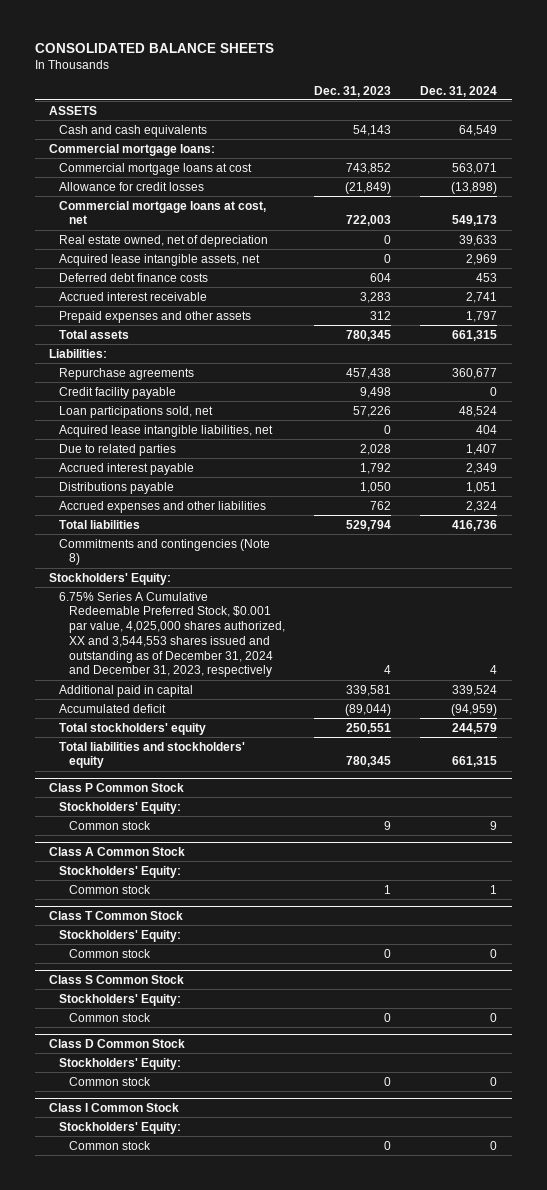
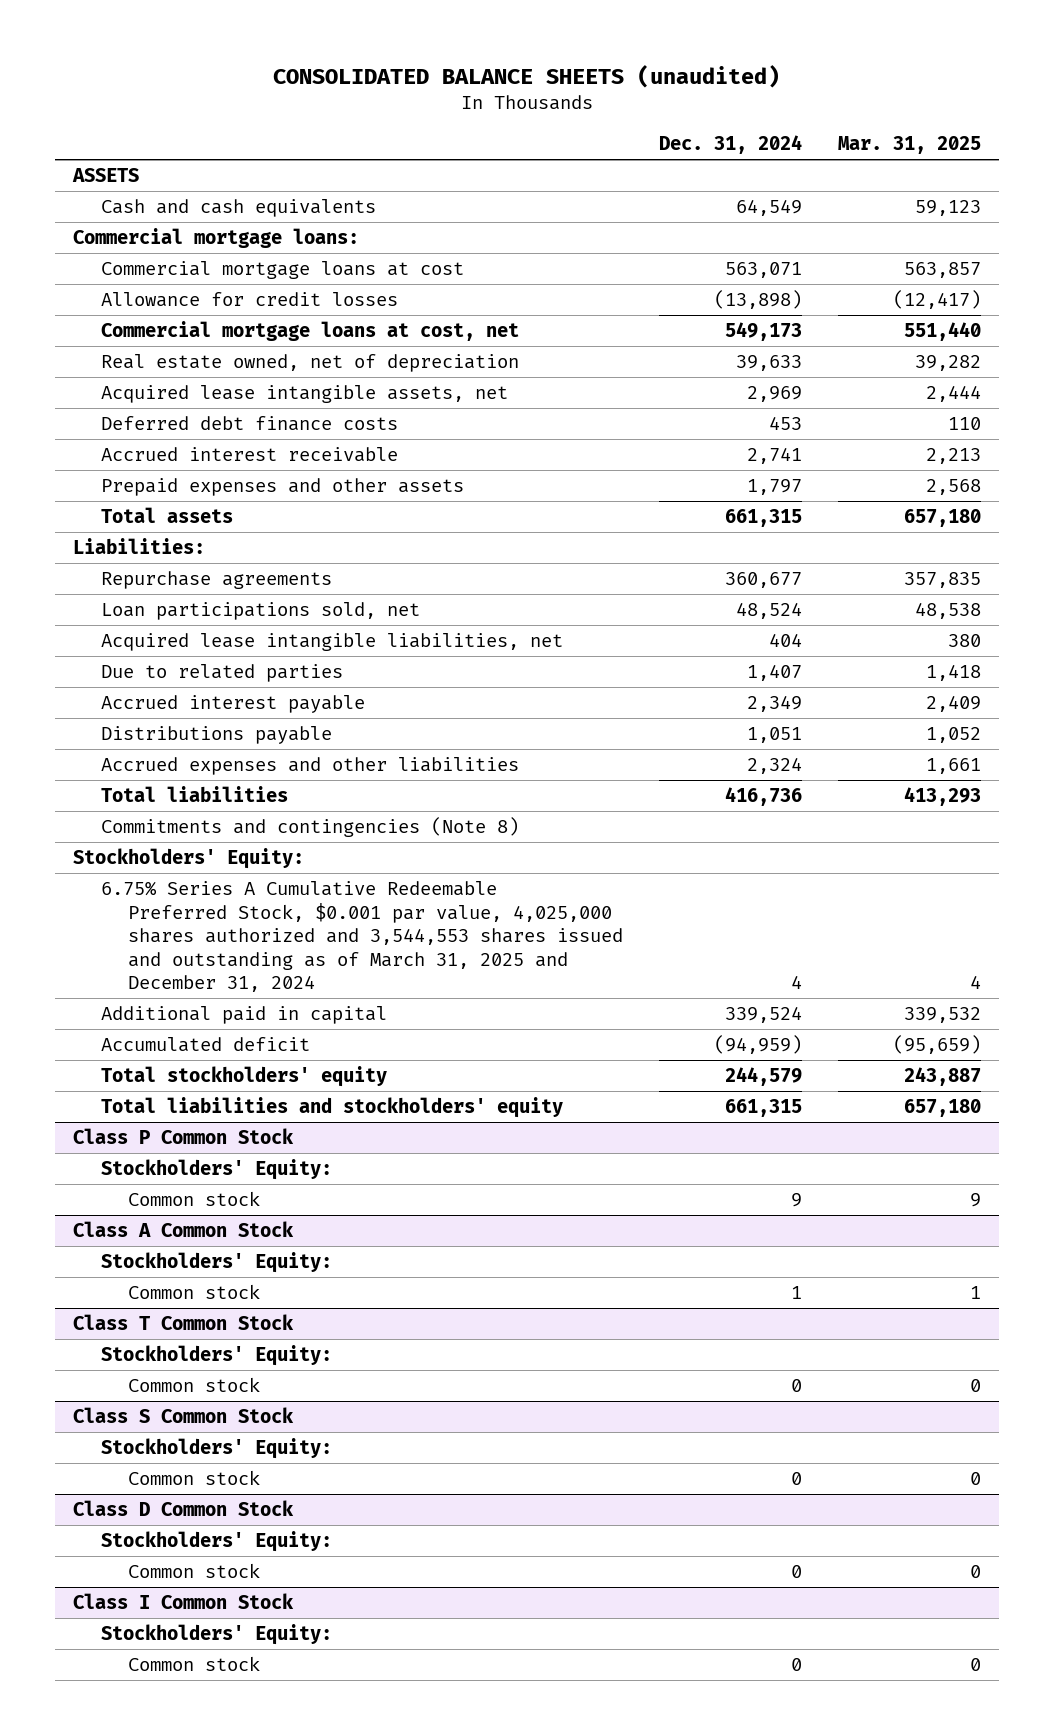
[34,43,274,54] CONSOLIDATED BALANCE SHEETS -> [273,65,781,89] CONSOLIDATED BALANCE SHEETS (unaudited)
[314,85,392,97] Dec. 31, 2023 -> none
none -> [837,136,981,155] Mar. 31, 2025
[59,386,177,399] Credit facility payable -> none
[59,591,286,678] 6.75% Series A Cumulative Redeemable Preferred Stock, $0.001 par value, 4,025,000 shares authorized, XX and 3,544,553 shares issued and outstanding as of December 31, 2024 and December 31, 2023, respectively -> [100,881,623,993] 6.75% Series A Cumulative Redeemable Preferred Stock, $0.001 par value, 4,025,000 shares authorized and 3,544,553 shares issued and outstanding as of March 31, 2025 and December 31, 2024

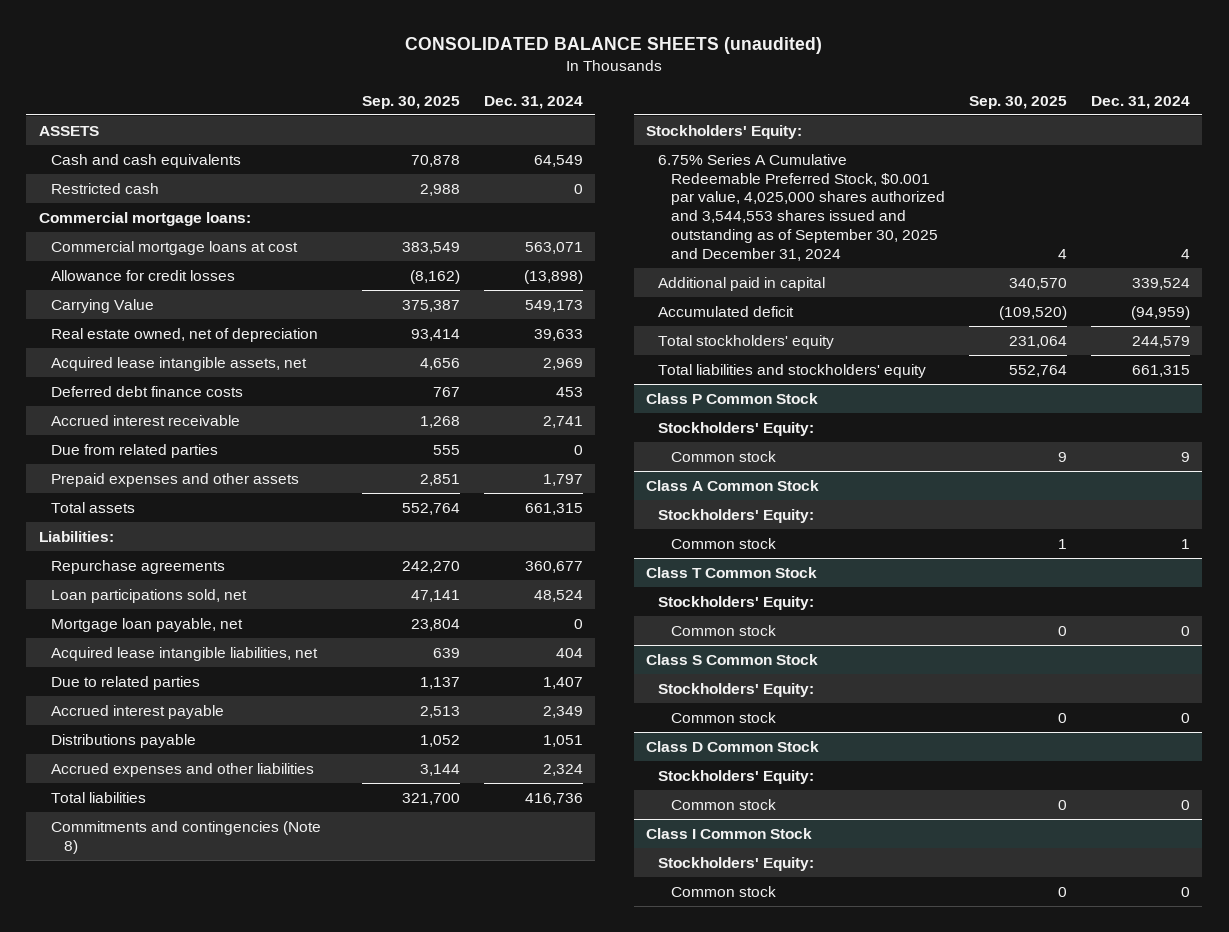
[837,136,981,155] Mar. 31, 2025 -> none
none -> [361,95,460,109] Sep. 30, 2025
none -> [51,182,160,194] Restricted cash
[100,321,519,342] Commercial mortgage loans at cost, net -> [51,298,155,313] Carrying Value
none -> [51,443,219,458] Due from related parties
none -> [51,617,244,632] Mortgage loan payable, net
[100,881,623,993] 6.75% Series A Cumulative Redeemable Preferred Stock, $0.001 par value, 4,025,000 shares authorized and 3,544,553 shares issued and outstanding as of March 31, 2025 and December 31, 2024 -> [658,153,945,262] 6.75% Series A Cumulative Redeemable Preferred Stock, $0.001 par value, 4,025,000 shares authorized and 3,544,553 shares issued and outstanding as of September 30, 2025 and December 31, 2024

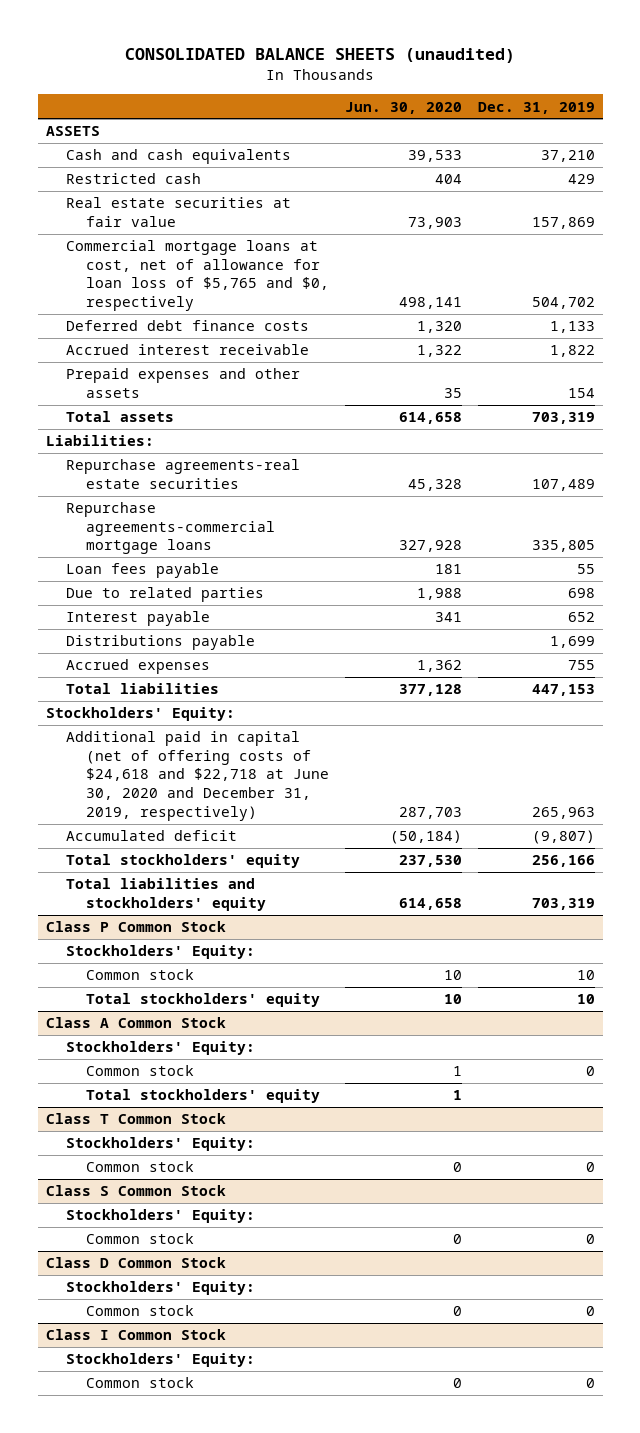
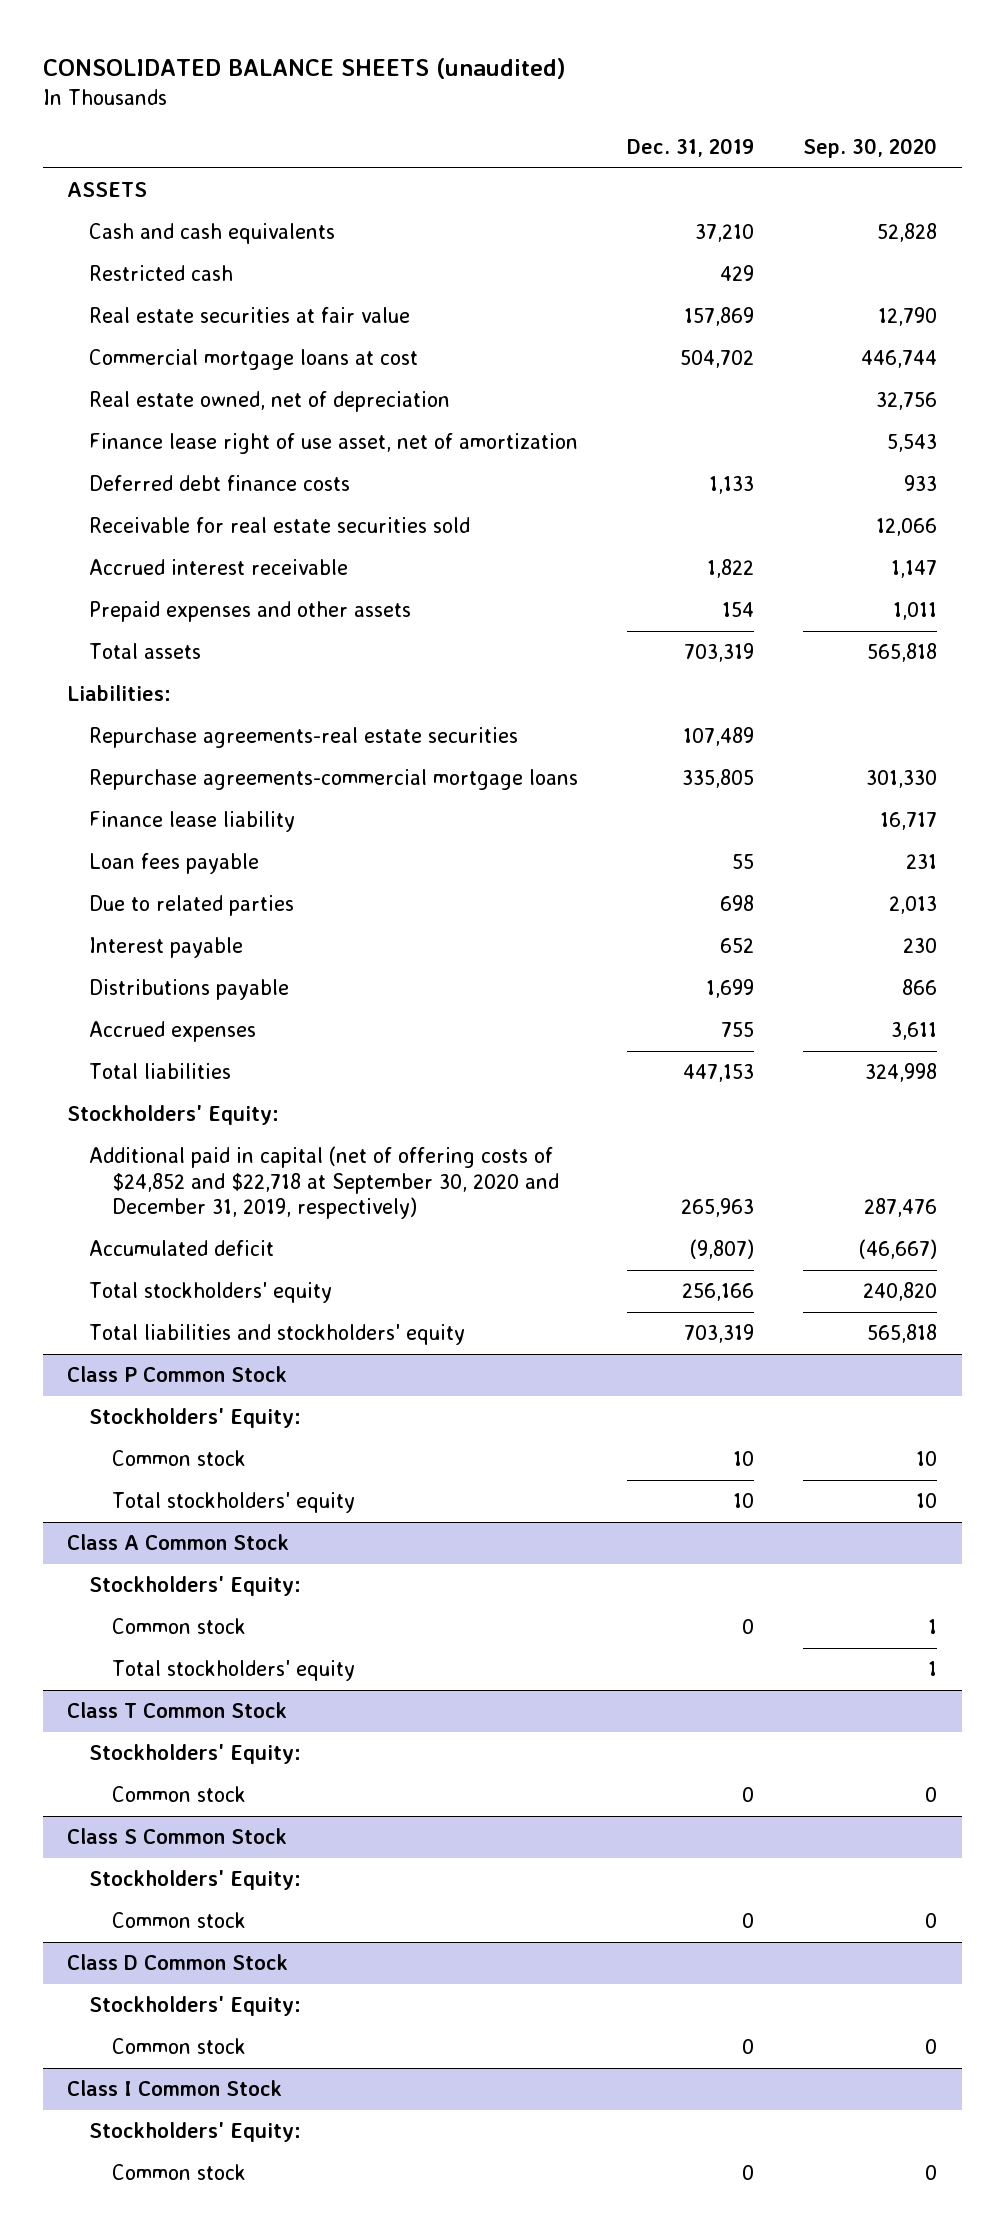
[345,101,463,114] Jun. 30, 2020 -> none
none -> [803,138,938,159] Sep. 30, 2020
[66,240,330,312] Commercial mortgage loans at cost, net of allowance for loan loss of $5,765 and $0, respectively -> [89,349,419,371] Commercial mortgage loans at cost
none -> [89,391,451,413] Real estate owned, net of depreciation
none -> [89,433,579,455] Finance lease right of use asset, net of amortization
none -> [89,517,471,534] Receivable for real estate securities sold
none -> [89,811,296,833] Finance lease liability
[66,731,330,821] Additional paid in capital (net of offering costs of $24,618 and $22,718 at June 30, 2020 and December 31, 2019, respectively) -> [89,1146,559,1219] Additional paid in capital (net of offering costs of $24,852 and $22,718 at September 30, 2020 and December 31, 2019, respectively)

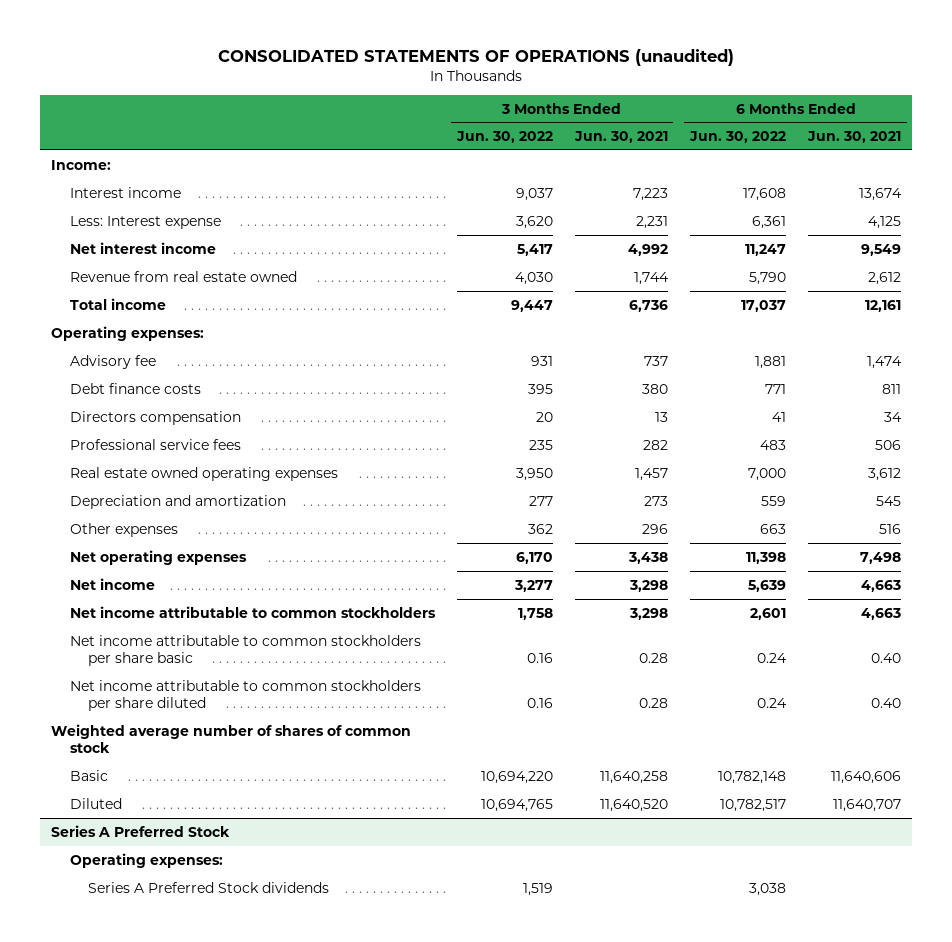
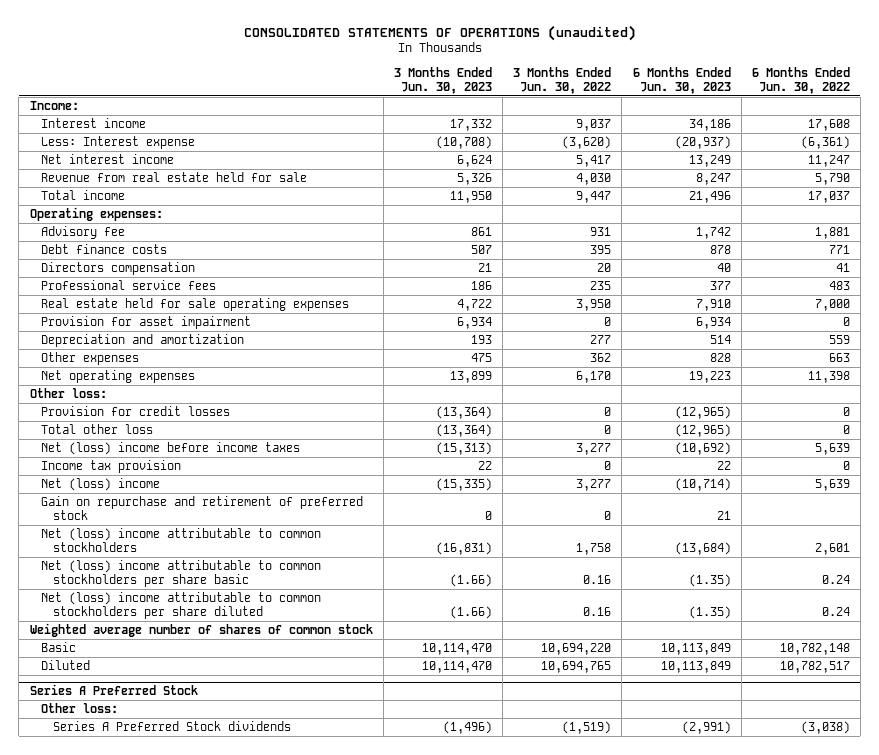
[573,131,668,144] Jun. 30, 2021 -> none
[807,131,902,144] Jun. 30, 2021 -> none
none -> [393,66,492,95] 3 Months Ended Jun. 30, 2023
none -> [632,66,731,95] 6 Months Ended Jun. 30, 2023
[515,215,553,229] 3,620 -> [562,135,612,149] (3,620)
[751,215,786,229] 6,361 -> [800,135,850,149] (6,361)
[69,270,297,282] Revenue from real estate owned -> [41,171,308,182] Revenue from real estate held for sale
[69,466,338,481] Real estate owned operating expenses -> [41,297,350,311] Real estate held for sale operating expenses
none -> [41,315,252,329] Provision for asset impairment
none -> [29,387,107,398] Other loss:
none -> [41,405,231,416] Provision for credit losses
none -> [41,423,154,434] Total other loss
none -> [41,441,301,455] Net (loss) income before income taxes
none -> [41,459,182,473] Income tax provision
[69,577,155,590] Net income -> [41,477,161,491] Net (loss) income
none -> [41,495,364,521] Gain on repurchase and retirement of preferred stock
[69,605,436,618] Net income attributable to common stockholders -> [41,527,322,553] Net (loss) income attributable to common stockholders
[69,634,421,666] Net income attributable to common stockholders per share basic -> [41,559,322,588] Net (loss) income attributable to common stockholders per share basic
[69,679,421,711] Net income attributable to common stockholders per share diluted -> [41,591,322,620] Net (loss) income attributable to common stockholders per share diluted
[69,852,223,868] Operating expenses: -> none
none -> [41,702,119,713] Other loss:
[522,882,553,896] 1,519 -> [562,720,612,734] (1,519)
[748,882,786,896] 3,038 -> [800,720,850,734] (3,038)

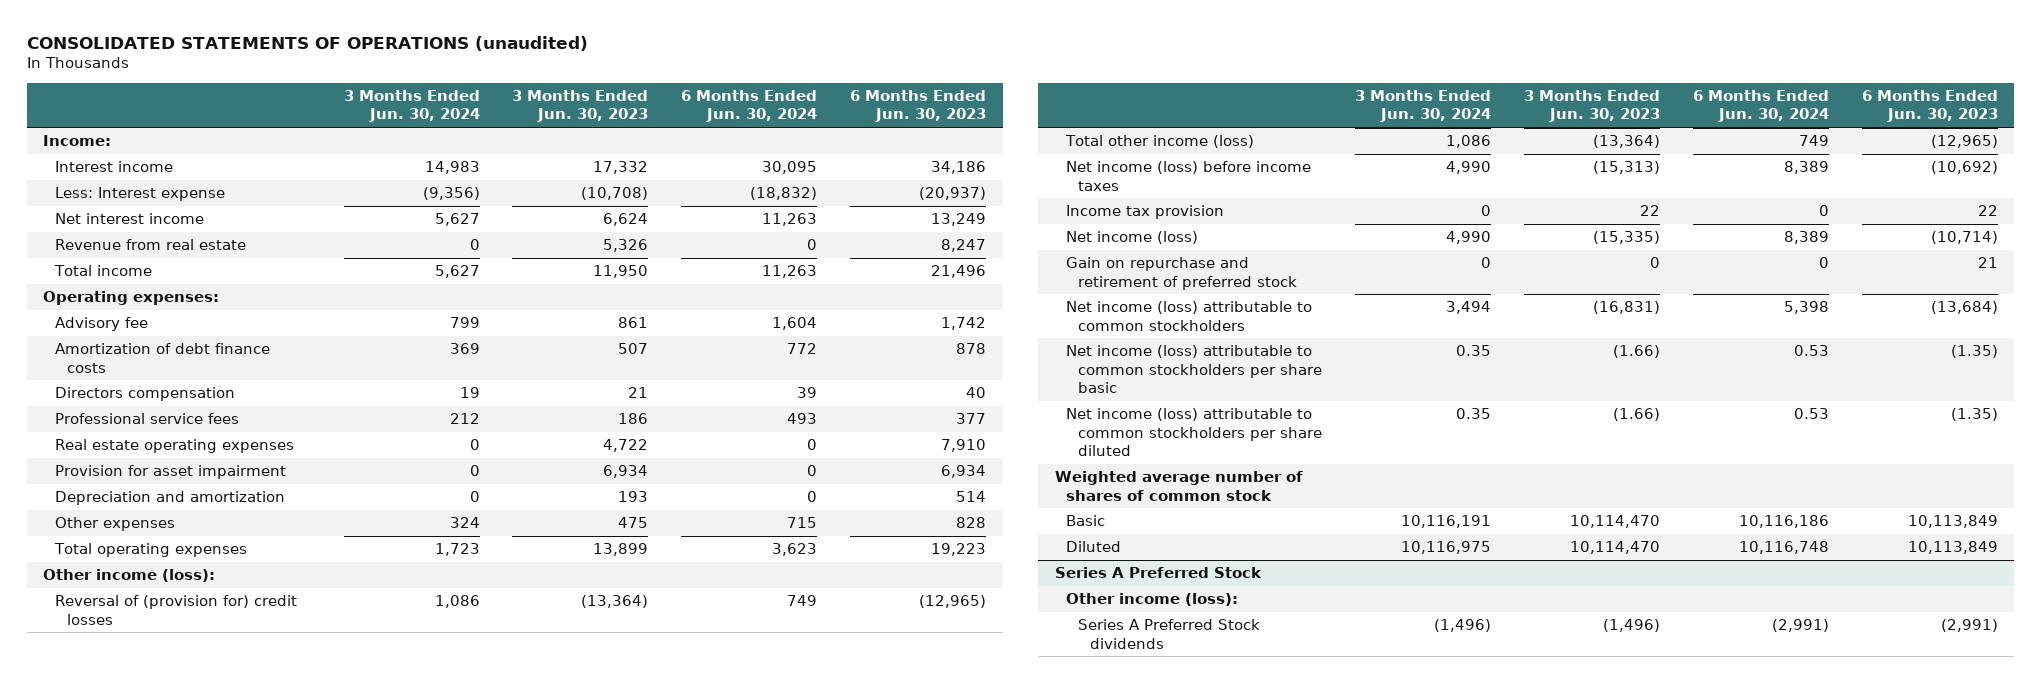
[513,66,612,95] 3 Months Ended Jun. 30, 2022 -> none
[751,66,850,95] 6 Months Ended Jun. 30, 2022 -> none
none -> [343,89,480,123] 3 Months Ended Jun. 30, 2024
none -> [681,89,818,123] 6 Months Ended Jun. 30, 2024
[41,171,308,182] Revenue from real estate held for sale -> [55,239,247,251] Revenue from real estate
[41,243,168,254] Debt finance costs -> [55,343,271,373] Amortization of debt finance costs
[41,297,350,311] Real estate held for sale operating expenses -> [55,439,295,454] Real estate operating expenses
[41,369,196,383] Net operating expenses -> [54,543,248,558] Total operating expenses
[29,387,107,398] Other loss: -> [43,569,216,583] Other income (loss):
[41,405,231,416] Provision for credit losses -> [55,595,298,625] Reversal of (provision for) credit losses
[41,423,154,434] Total other loss -> [1065,135,1255,149] Total other income (loss)
[41,441,301,455] Net (loss) income before income taxes -> [1066,161,1312,191] Net income (loss) before income taxes
[41,477,161,491] Net (loss) income -> [1066,231,1199,245] Net income (loss)
[41,527,322,553] Net (loss) income attributable to common stockholders -> [1066,301,1313,331] Net income (loss) attributable to common stockholders
[41,559,322,588] Net (loss) income attributable to common stockholders per share basic -> [1066,345,1323,394] Net income (loss) attributable to common stockholders per share basic
[41,591,322,620] Net (loss) income attributable to common stockholders per share diluted -> [1066,408,1323,457] Net income (loss) attributable to common stockholders per share diluted
[41,702,119,713] Other loss: -> [1066,593,1239,607] Other income (loss):

